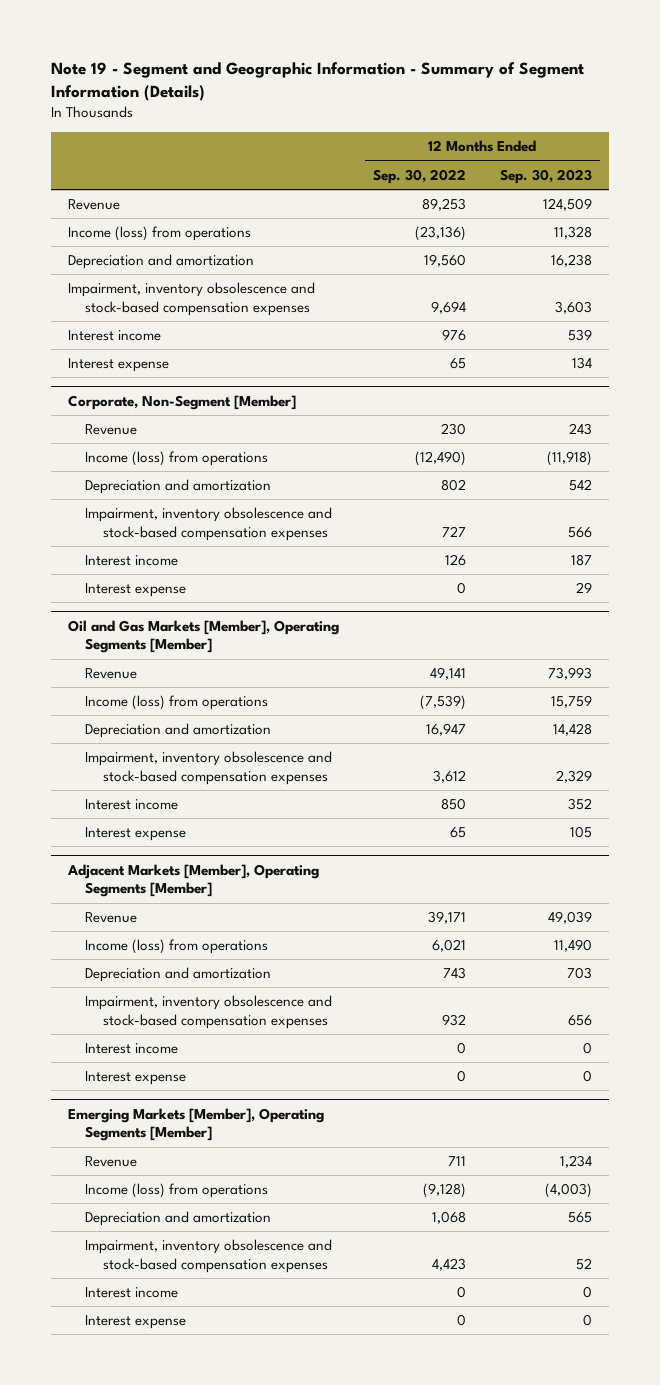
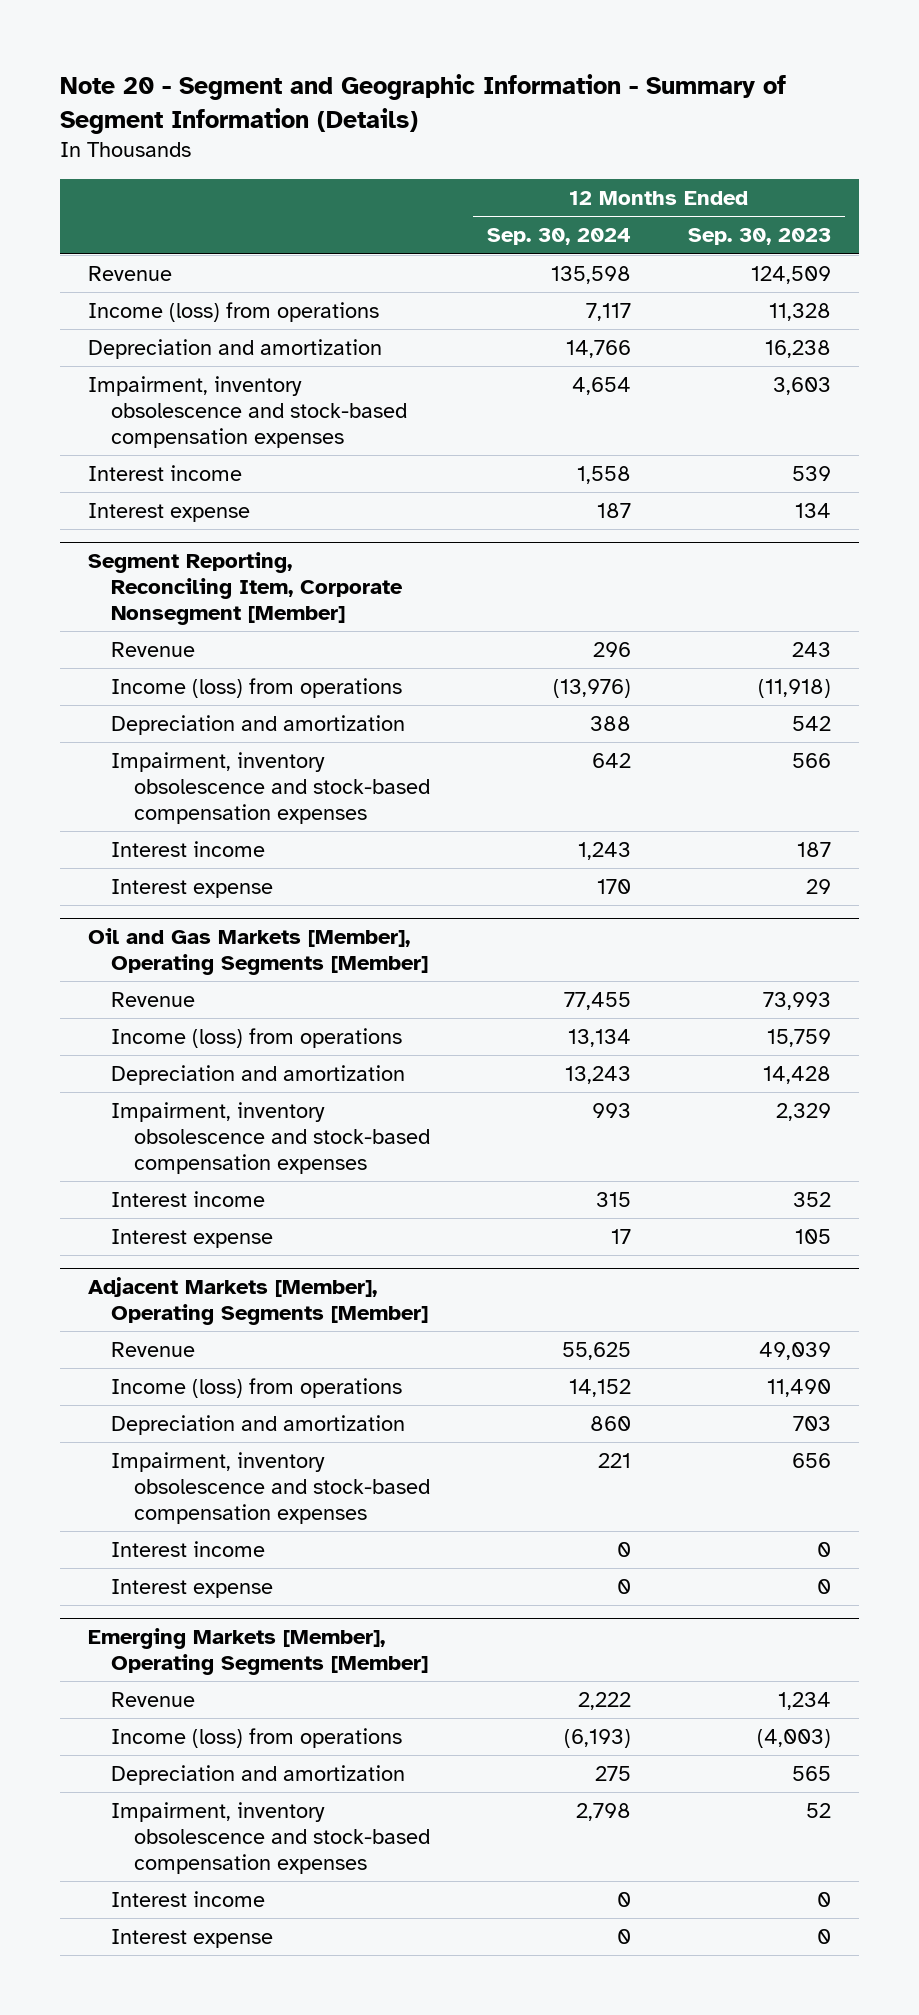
[51,62,585,102] Note 19 - Segment and Geographic Information - Summary of Segment Information (Details) -> [60,73,787,134] Note 20 - Segment and Geographic Information - Summary of Segment Information (Details)
[372,168,466,184] Sep. 30, 2022 -> none
none -> [487,228,632,246] Sep. 30, 2024
[68,394,297,410] Corporate, Non-Segment [Member] -> [88,552,404,626] Segment Reporting, Reconciling Item, Corporate Nonsegment [Member]

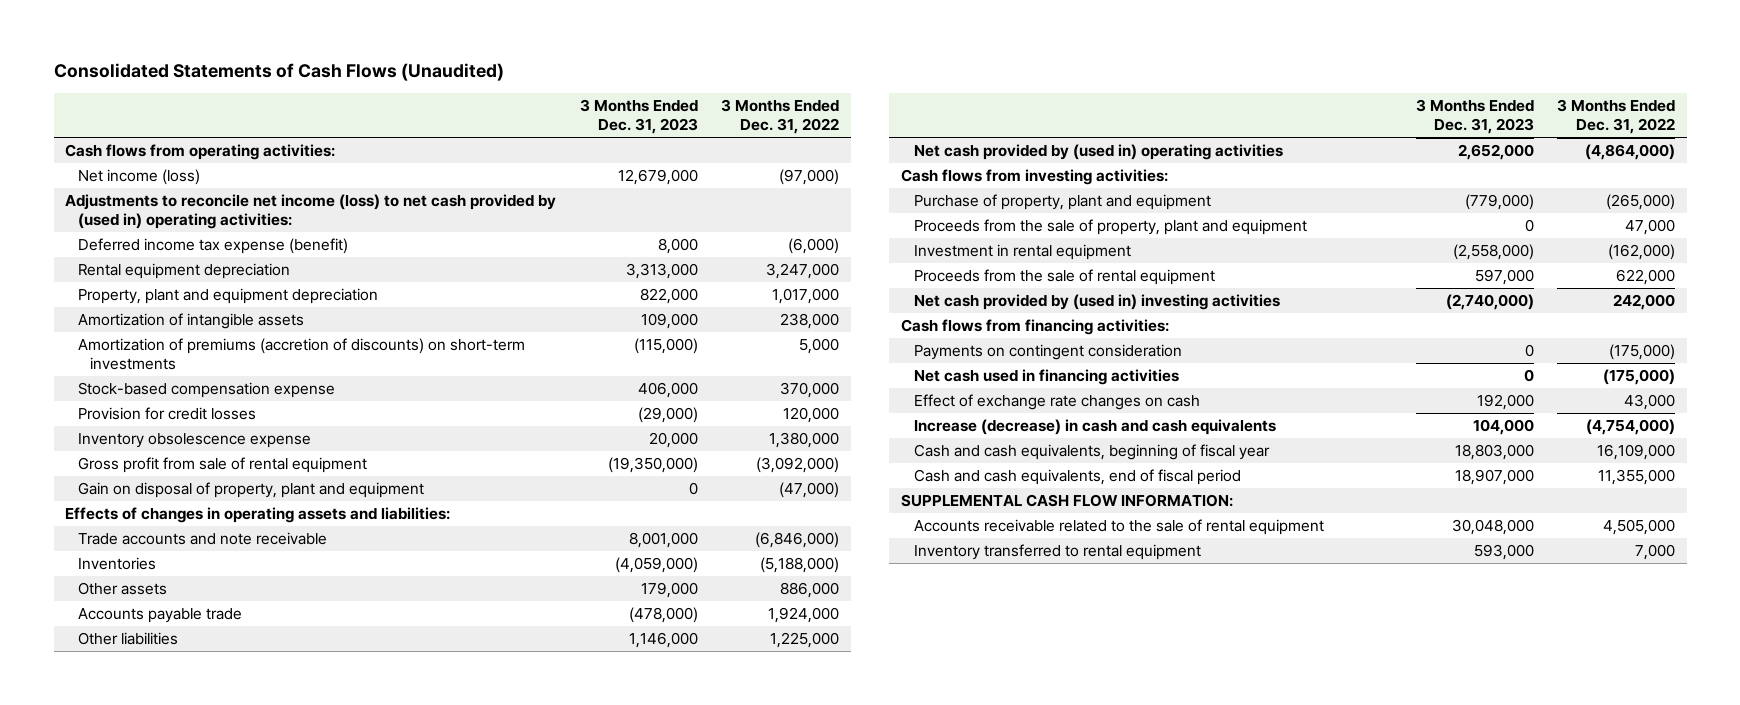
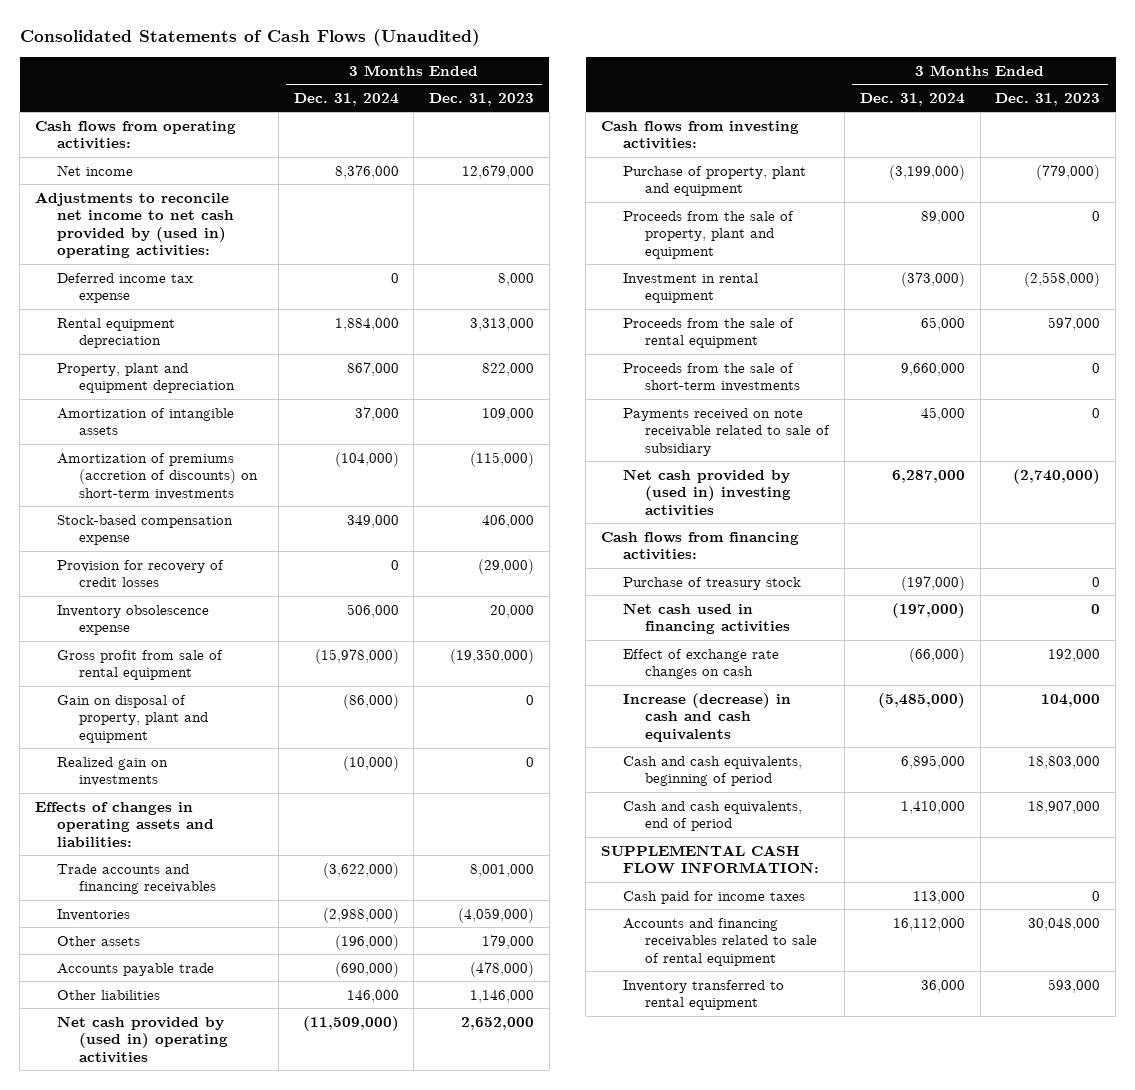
[721,98,840,135] 3 Months Ended Dec. 31, 2022 -> none
none -> [293,92,399,106] Dec. 31, 2024
[77,169,200,186] Net income (loss) -> [57,164,134,176] Net income
[65,194,557,230] Adjustments to reconcile net income (loss) to net cash provided by (used in) operating activities: -> [34,191,235,259] Adjustments to reconcile net income to net cash provided by (used in) operating activities:
[77,238,348,255] Deferred income tax expense (benefit) -> [57,272,194,304] Deferred income tax expense
[77,407,256,421] Provision for credit losses -> [57,559,225,588] Provision for recovery of credit losses
none -> [57,756,169,787] Realized gain on investments
[77,532,327,546] Trade accounts and note receivable -> [57,863,217,895] Trade accounts and financing receivables
none -> [623,362,801,393] Proceeds from the sale of short-term investments
none -> [623,407,831,456] Payments received on note receivable related to sale of subsidiary
[913,344,1182,361] Payments on contingent consideration -> none
none -> [623,576,802,590] Purchase of treasury stock
[913,444,1270,461] Cash and cash equivalents, beginning of fiscal year -> [623,755,803,787] Cash and cash equivalents, beginning of period
[913,469,1241,486] Cash and cash equivalents, end of fiscal period -> [623,800,803,832] Cash and cash equivalents, end of period
none -> [623,890,806,904] Cash paid for income taxes
[913,519,1324,536] Accounts receivable related to the sale of rental equipment -> [623,917,818,966] Accounts and financing receivables related to sale of rental equipment

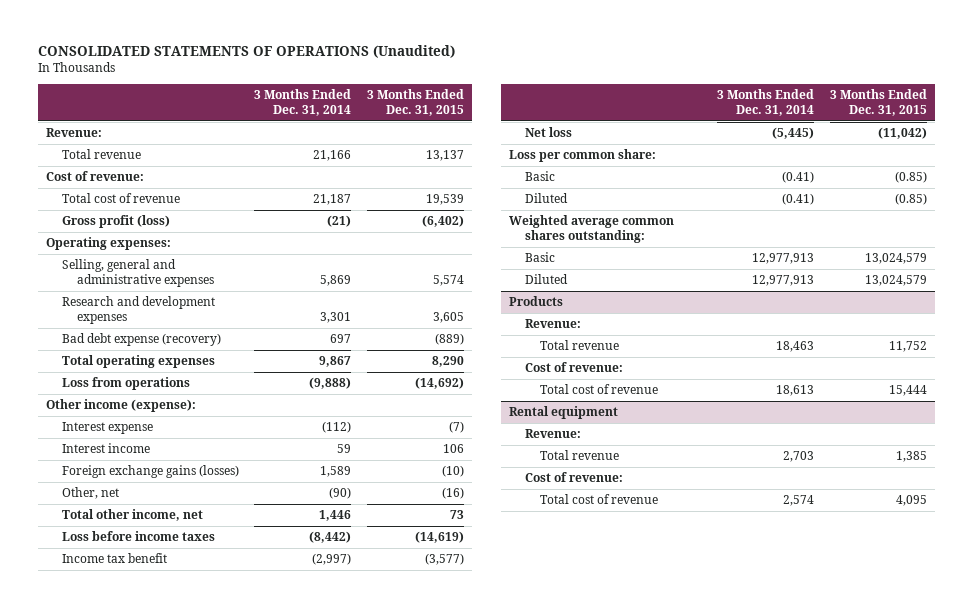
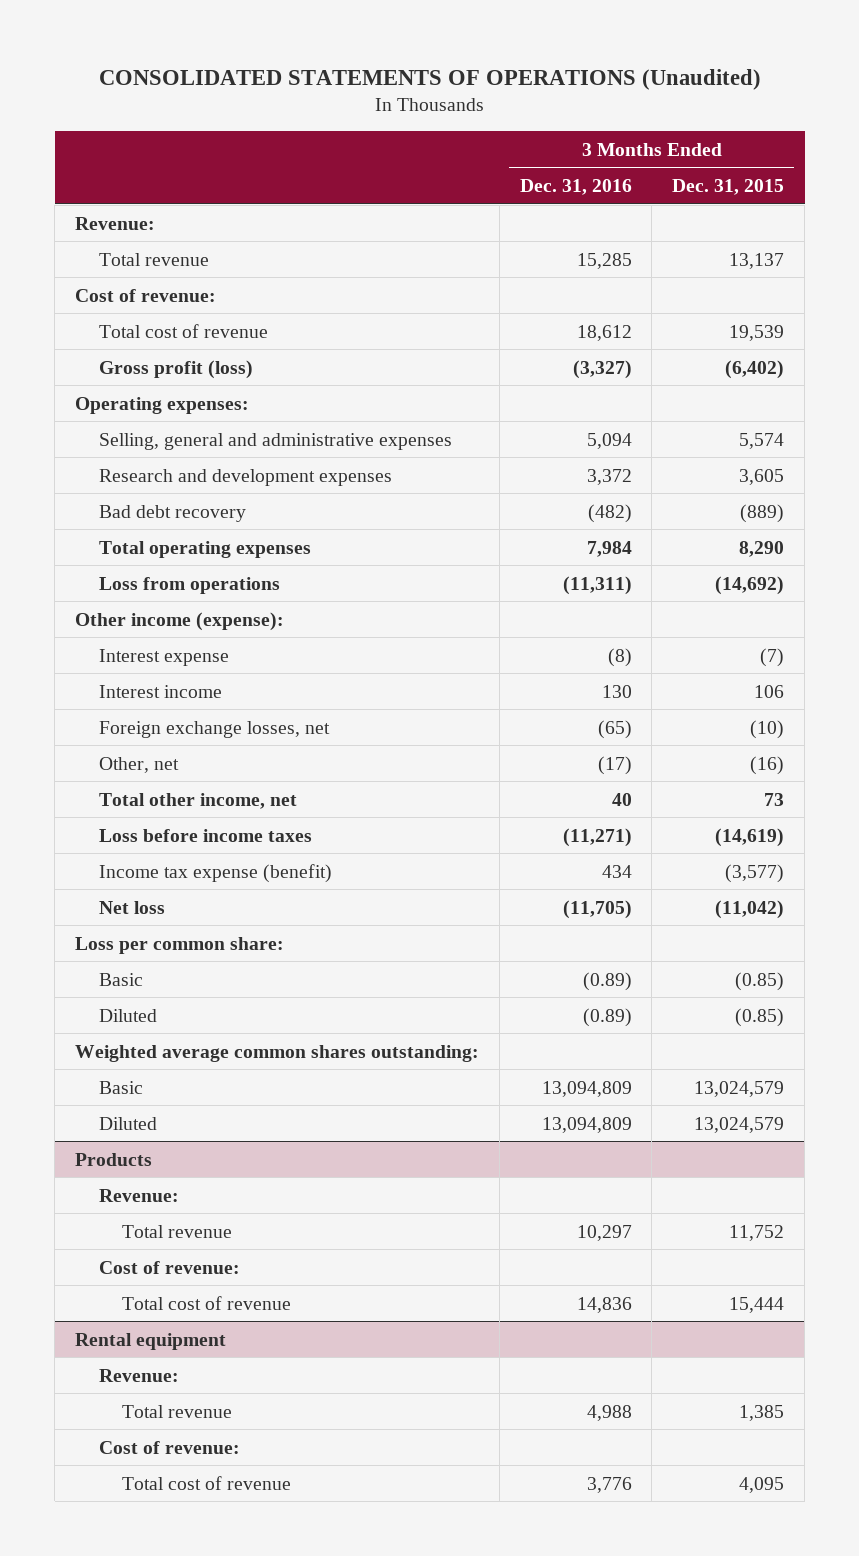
[254,89,352,116] 3 Months Ended Dec. 31, 2014 -> none
none -> [519,178,632,195] Dec. 31, 2016
[61,333,221,347] Bad debt expense (recovery) -> [98,504,246,522] Bad debt recovery
[61,465,239,479] Foreign exchange gains (losses) -> [98,720,330,738] Foreign exchange losses, net
[61,553,167,564] Income tax benefit -> [98,863,332,883] Income tax expense (benefit)

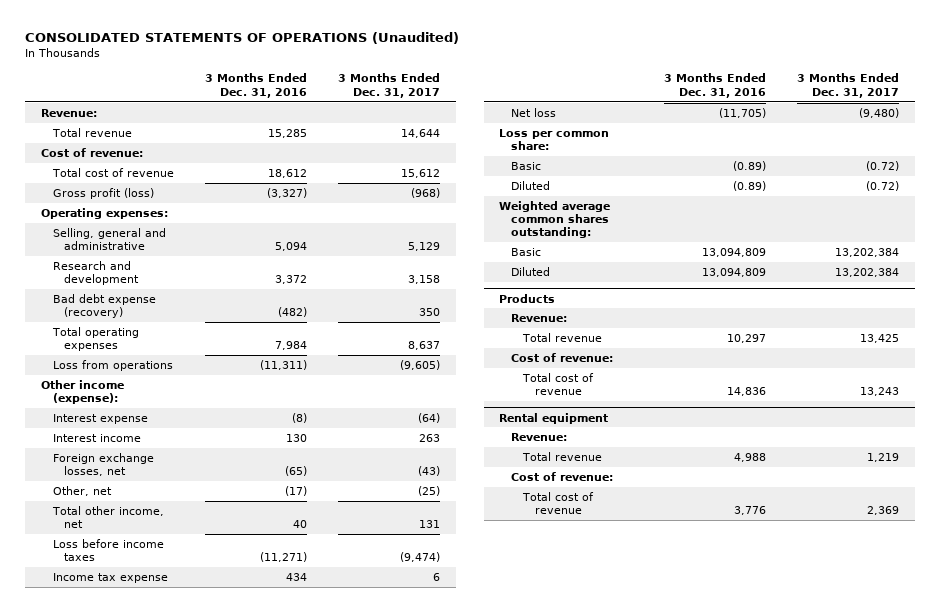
[672,178,785,195] Dec. 31, 2015 -> none
none -> [338,73,441,98] 3 Months Ended Dec. 31, 2017
[98,432,452,450] Selling, general and administrative expenses -> [52,227,166,251] Selling, general and administrative
[98,468,392,486] Research and development expenses -> [52,260,140,286] Research and development
[98,504,246,522] Bad debt recovery -> [52,293,156,319] Bad debt expense (recovery)
[98,863,332,883] Income tax expense (benefit) -> [52,572,168,583] Income tax expense

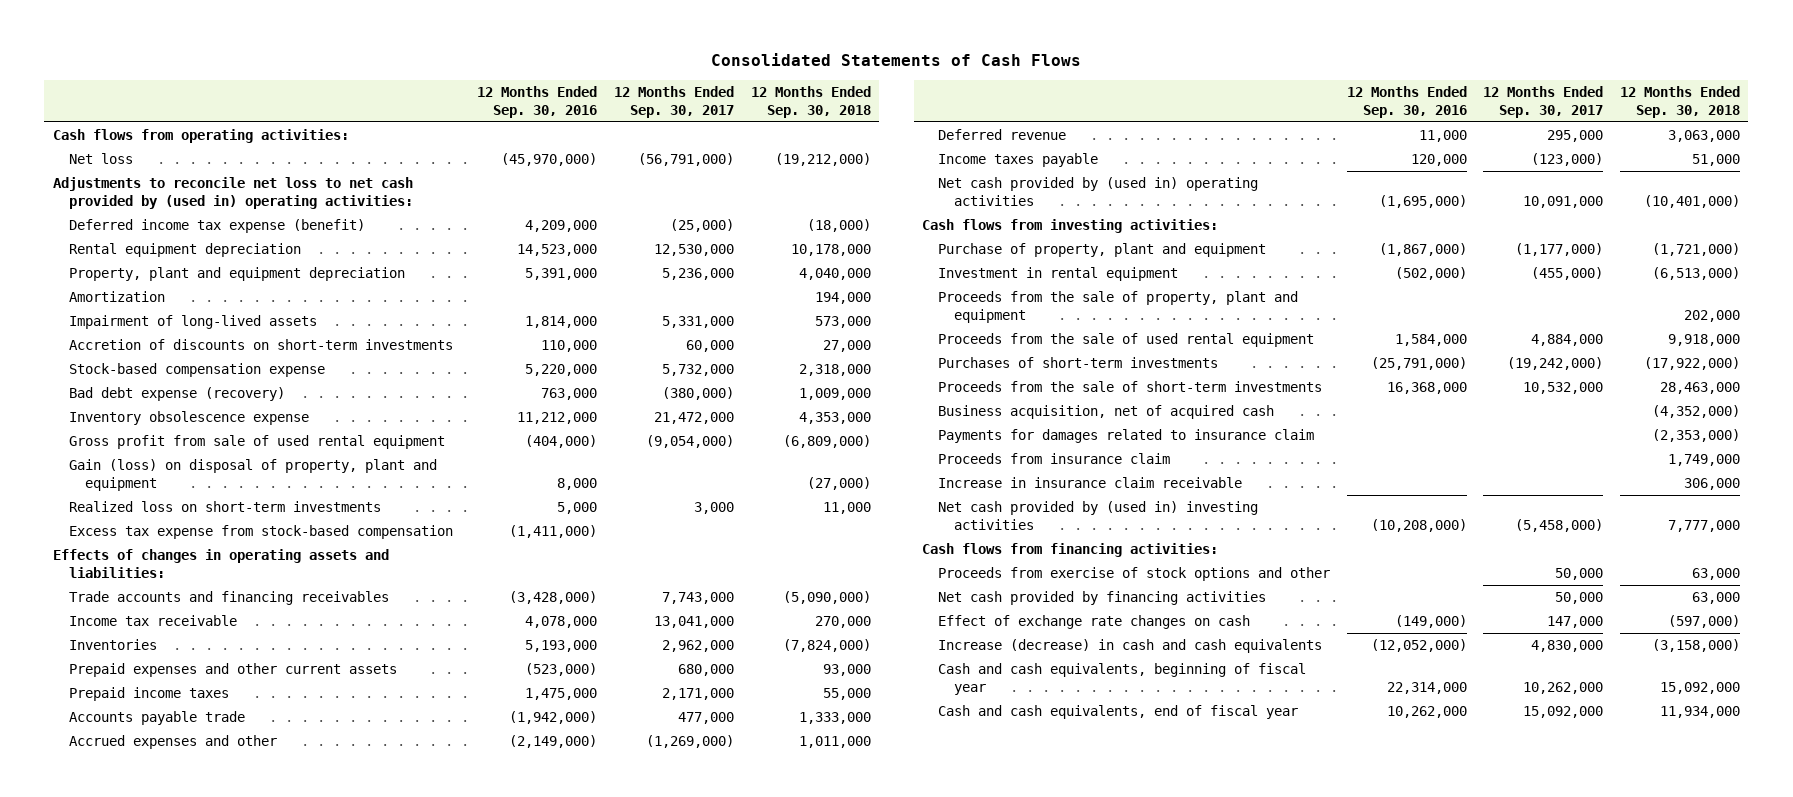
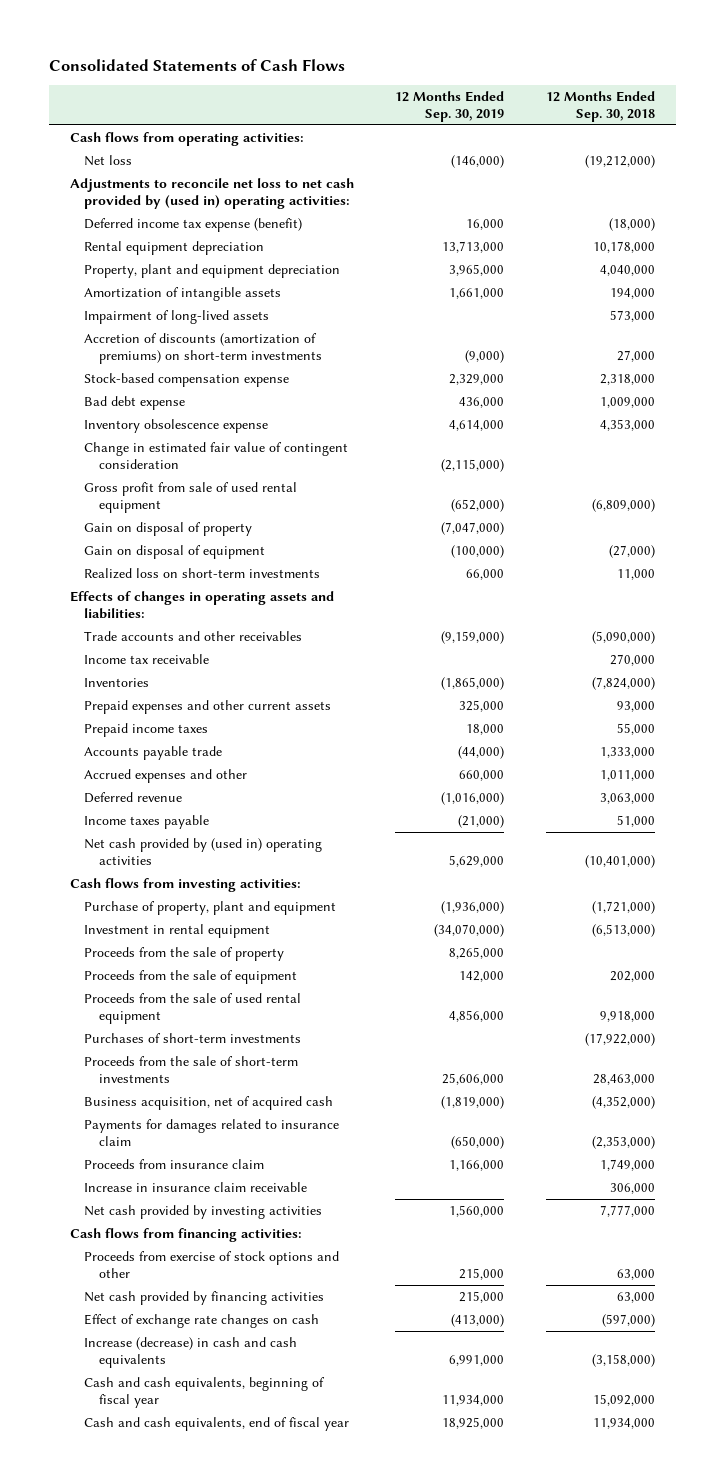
[477,85,598,118] 12 Months Ended Sep. 30, 2016 -> none
[614,85,735,118] 12 Months Ended Sep. 30, 2017 -> none
none -> [395,90,505,123] 12 Months Ended Sep. 30, 2019
[68,291,165,303] Amortization -> [84,287,282,302] Amortization of intangible assets
[68,339,453,351] Accretion of discounts on short-term investments -> [84,333,322,365] Accretion of discounts (amortization of premiums) on short-term investments
[68,387,285,402] Bad debt expense (recovery) -> [84,396,186,411] Bad debt expense
none -> [84,442,349,470] Change in estimated fair value of contingent consideration
none -> [84,522,253,537] Gain on disposal of property
[68,459,437,491] Gain (loss) on disposal of property, plant and equipment -> [84,545,266,560] Gain on disposal of equipment
[68,525,453,540] Excess tax expense from stock-based compensation -> none
[68,591,389,606] Trade accounts and financing receivables -> [84,631,303,642] Trade accounts and other receivables
none -> [84,947,285,962] Proceeds from the sale of property
[938,291,1299,323] Proceeds from the sale of property, plant and equipment -> [84,970,298,985] Proceeds from the sale of equipment
[938,501,1259,530] Net cash provided by (used in) investing activities -> [84,1205,323,1220] Net cash provided by investing activities

